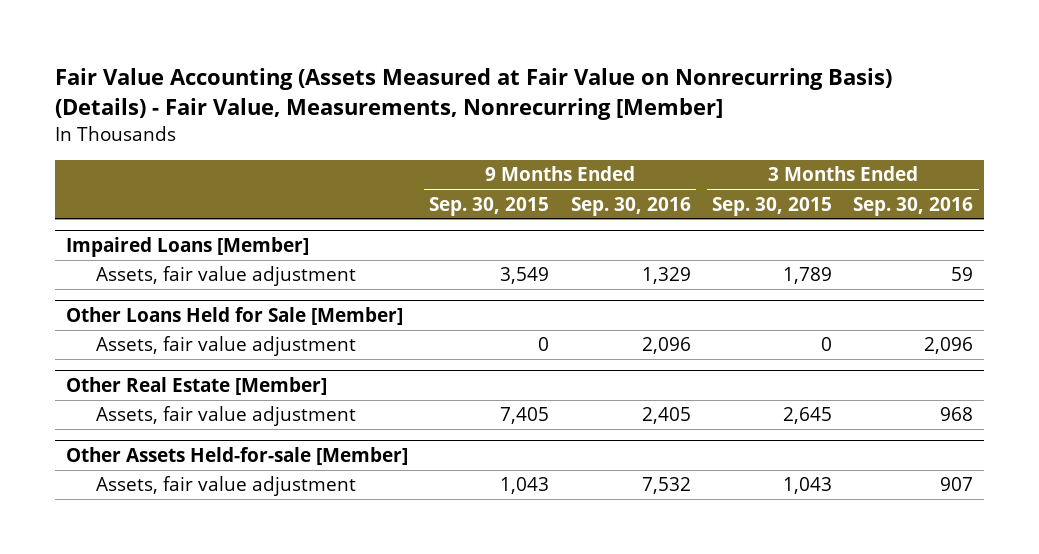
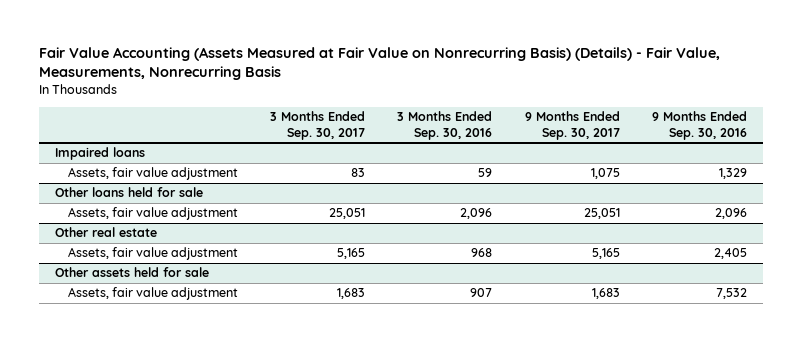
[54,67,892,120] Fair Value Accounting (Assets Measured at Fair Value on Nonrecurring Basis) (Details) - Fair Value, Measurements, Nonrecurring [Member] -> [38,47,720,81] Fair Value Accounting (Assets Measured at Fair Value on Nonrecurring Basis) (Details) - Fair Value, Measurements, Nonrecurring Basis
[429,196,550,216] Sep. 30, 2015 -> none
[712,196,833,216] Sep. 30, 2015 -> none
none -> [269,110,365,140] 3 Months Ended Sep. 30, 2017
none -> [524,110,620,140] 9 Months Ended Sep. 30, 2017
[65,236,309,257] Impaired Loans [Member] -> [54,147,145,161] Impaired loans
[65,306,403,325] Other Loans Held for Sale [Member] -> [54,187,203,198] Other loans held for sale
[65,376,327,395] Other Real Estate [Member] -> [54,227,157,238] Other real estate
[65,446,408,465] Other Assets Held-for-sale [Member] -> [54,267,209,278] Other assets held for sale

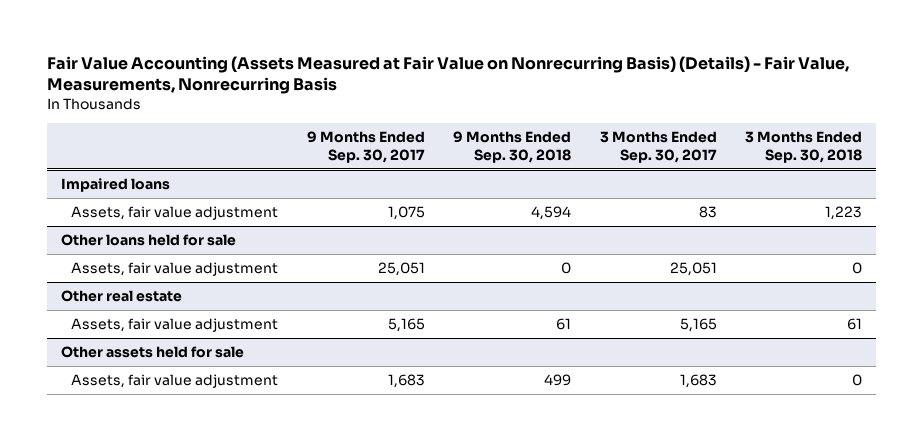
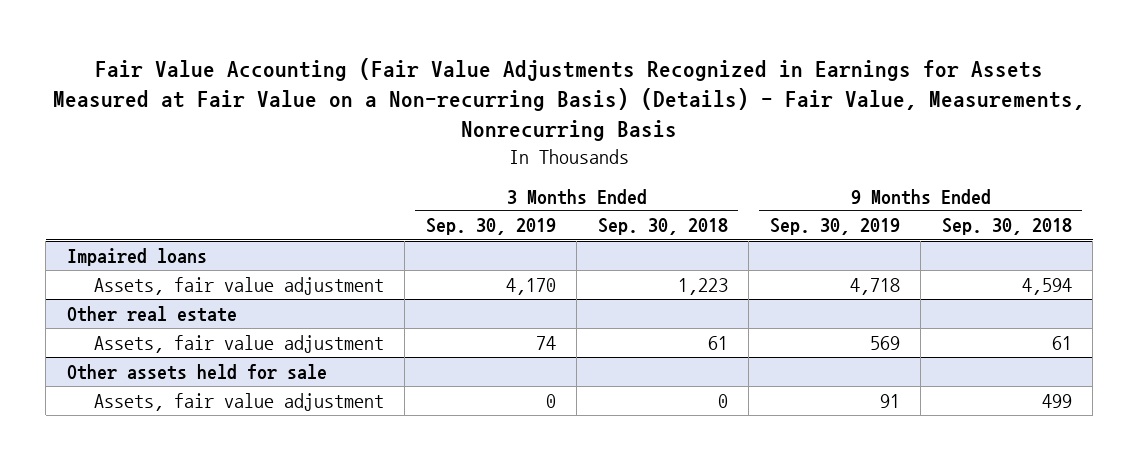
[47,55,850,95] Fair Value Accounting (Assets Measured at Fair Value on Nonrecurring Basis) (Details) - Fair Value, Measurements, Nonrecurring Basis -> [53,57,1086,142] Fair Value Accounting (Fair Value Adjustments Recognized in Earnings for Assets Measured at Fair Value on a Non-recurring Basis) (Details) - Fair Value, Measurements, Nonrecurring Basis
[306,131,425,163] 9 Months Ended Sep. 30, 2017 -> none
[599,131,717,163] 3 Months Ended Sep. 30, 2017 -> none
none -> [425,218,556,236] Sep. 30, 2019
none -> [769,218,900,236] Sep. 30, 2019
[61,234,237,247] Other loans held for sale -> none
[71,262,279,277] Assets, fair value adjustment -> none

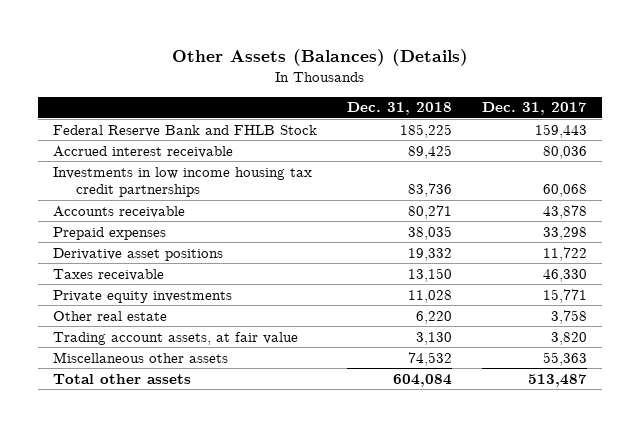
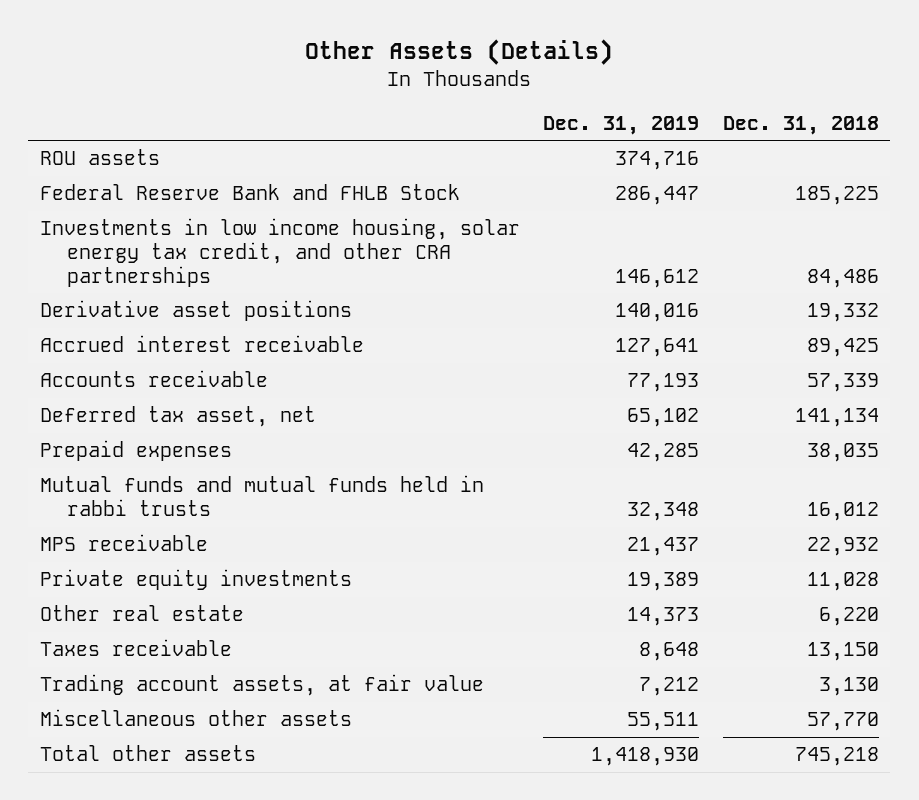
[172,48,469,66] Other Assets (Balances) (Details) -> [305,38,614,65] Other Assets (Details)
[481,102,587,116] Dec. 31, 2017 -> none
none -> [543,115,700,135] Dec. 31, 2019
none -> [39,149,160,166] ROU assets
none -> [39,218,520,287] Investments in low income housing, solar energy tax credit, and other CRA partnerships
[53,247,224,261] Derivative asset positions -> [39,300,352,322] Derivative asset positions
[53,166,313,198] Investments in low income housing tax credit partnerships -> none
[408,204,453,219] 80,271 -> [806,373,879,393] 57,339
none -> [39,406,316,428] Deferred tax asset, net
none -> [39,475,484,517] Mutual funds and mutual funds held in rabbi trusts
none -> [39,534,208,552] MPS receivable
[53,268,165,281] Taxes receivable -> [39,639,232,657] Taxes receivable
[408,351,453,366] 74,532 -> [806,712,879,732] 57,770
[393,373,453,387] 604,084 -> [794,747,879,767] 745,218

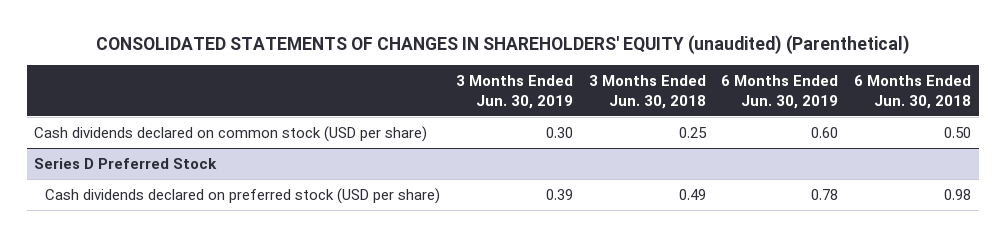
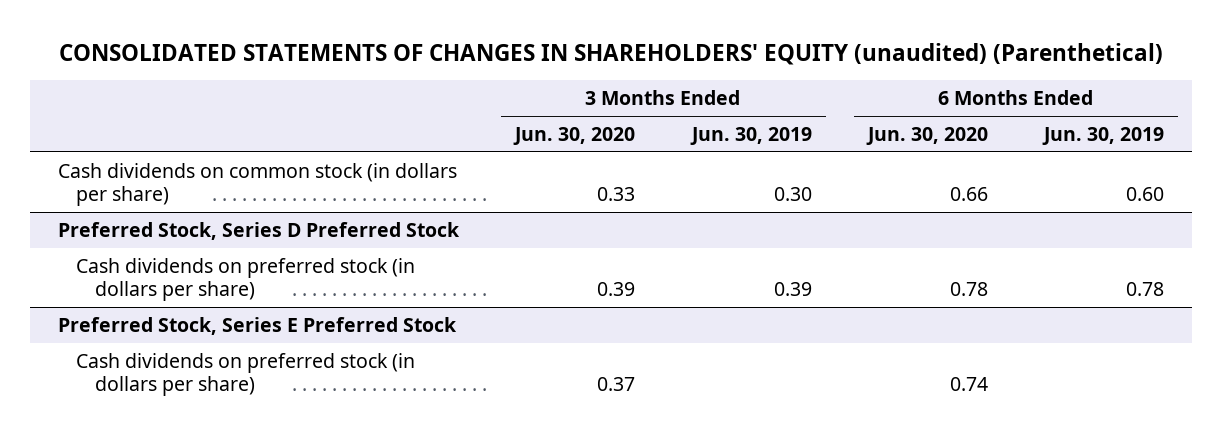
[588,74,706,109] 3 Months Ended Jun. 30, 2018 -> none
[853,74,971,109] 6 Months Ended Jun. 30, 2018 -> none
none -> [513,127,636,146] Jun. 30, 2020
none -> [865,127,988,146] Jun. 30, 2020
[34,125,428,142] Cash dividends declared on common stock (USD per share) -> [58,162,458,206] Cash dividends on common stock (in dollars per share)
[34,157,218,169] Series D Preferred Stock -> [58,221,461,240] Preferred Stock, Series D Preferred Stock
[45,187,441,204] Cash dividends declared on preferred stock (USD per share) -> [76,257,416,301] Cash dividends on preferred stock (in dollars per share)
none -> [58,316,458,335] Preferred Stock, Series E Preferred Stock
none -> [76,352,416,396] Cash dividends on preferred stock (in dollars per share)

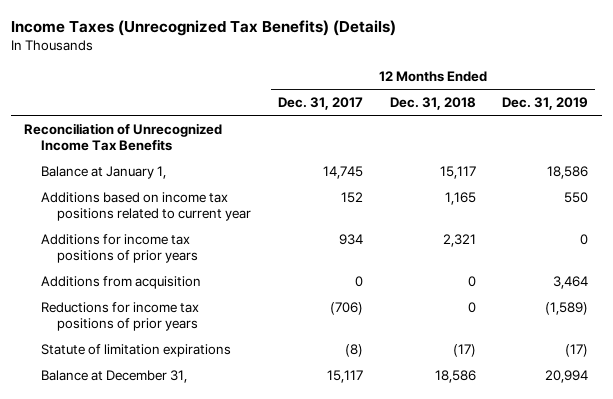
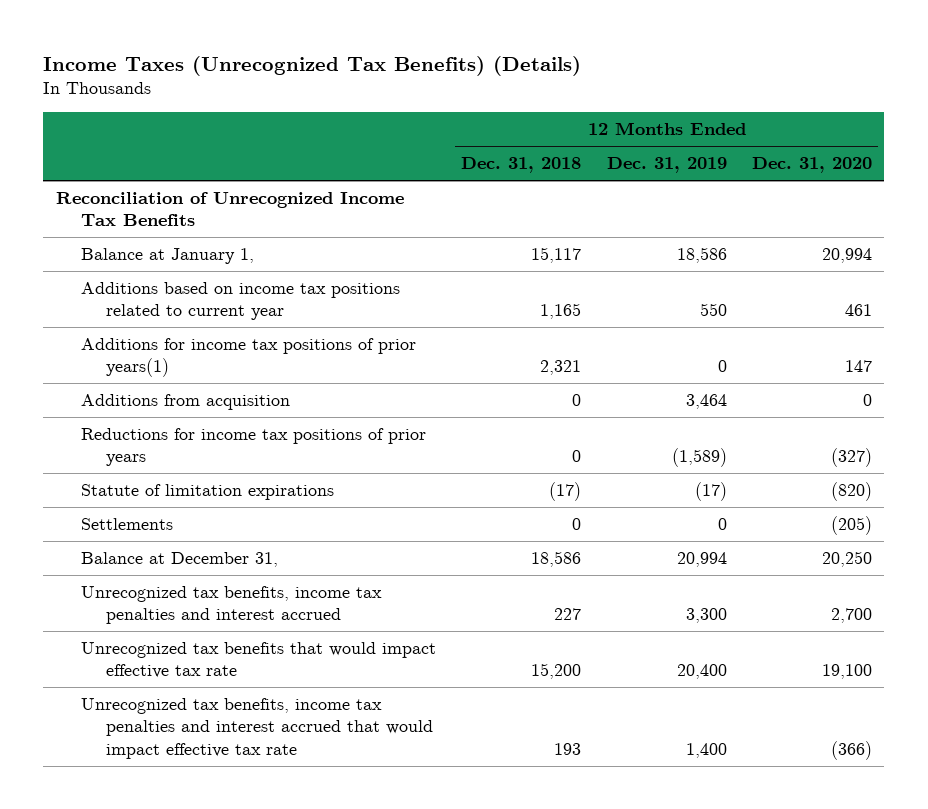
[278,96,364,110] Dec. 31, 2017 -> none
none -> [751,157,872,174] Dec. 31, 2020
[40,233,199,263] Additions for income tax positions of prior years -> [80,338,416,378] Additions for income tax positions of prior years(1)
none -> [80,518,173,531] Settlements
none -> [80,586,382,625] Unrecognized tax benefits, income tax penalties and interest accrued
none -> [80,642,436,679] Unrecognized tax benefits that would impact effective tax rate
none -> [80,698,433,759] Unrecognized tax benefits, income tax penalties and interest accrued that would impact effective tax rate

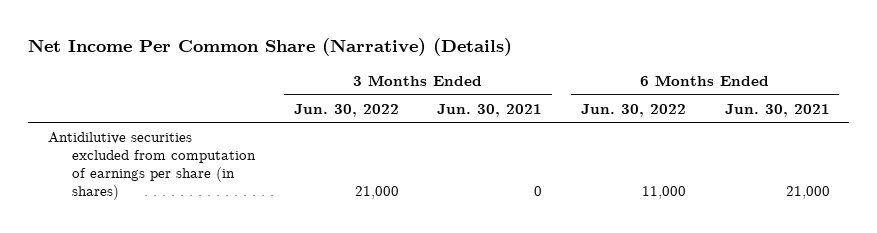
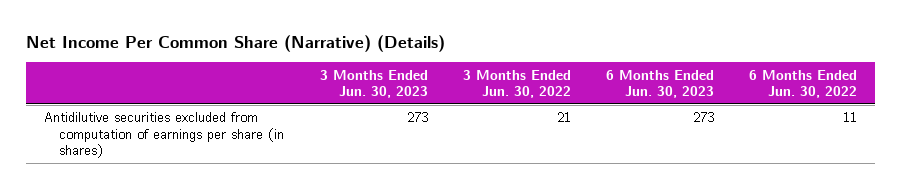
[437,103,543,117] Jun. 30, 2021 -> none
[724,103,830,117] Jun. 30, 2021 -> none
none -> [319,69,428,99] 3 Months Ended Jun. 30, 2023
none -> [606,69,715,99] 6 Months Ended Jun. 30, 2023
[354,186,399,200] 21,000 -> [556,112,571,123] 21
[642,186,687,200] 11,000 -> [843,112,858,123] 11

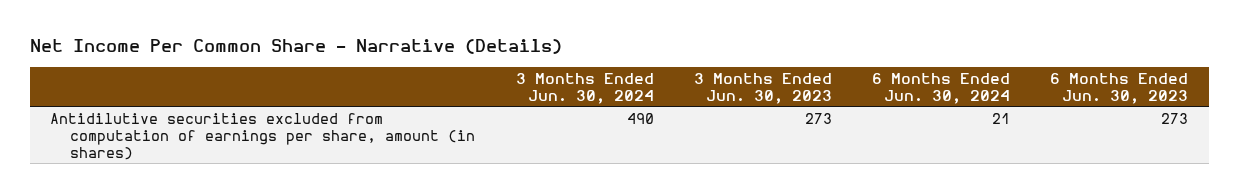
[26,35,446,53] Net Income Per Common Share (Narrative) (Details) -> [29,39,562,55] Net Income Per Common Share - Narrative (Details)
[462,69,571,99] 3 Months Ended Jun. 30, 2022 -> none
[749,69,858,99] 6 Months Ended Jun. 30, 2022 -> none
none -> [515,72,654,104] 3 Months Ended Jun. 30, 2024
none -> [872,72,1011,104] 6 Months Ended Jun. 30, 2024
[43,112,285,159] Antidilutive securities excluded from computation of earnings per share (in shares) -> [50,112,476,160] Antidilutive securities excluded from computation of earnings per share, amount (in shares)

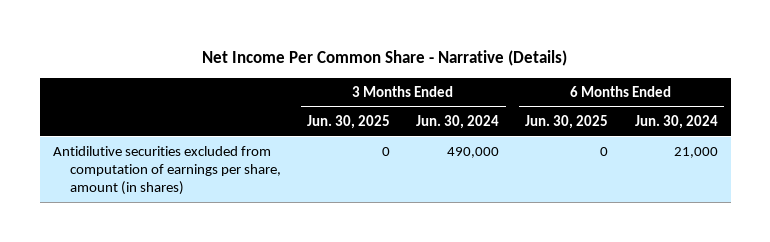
[693,72,832,104] 3 Months Ended Jun. 30, 2023 -> none
[1050,72,1189,104] 6 Months Ended Jun. 30, 2023 -> none
none -> [307,115,391,130] Jun. 30, 2025
none -> [525,115,609,130] Jun. 30, 2025
[626,112,654,124] 490 -> [447,147,500,159] 490,000
[992,112,1011,124] 21 -> [673,147,718,159] 21,000

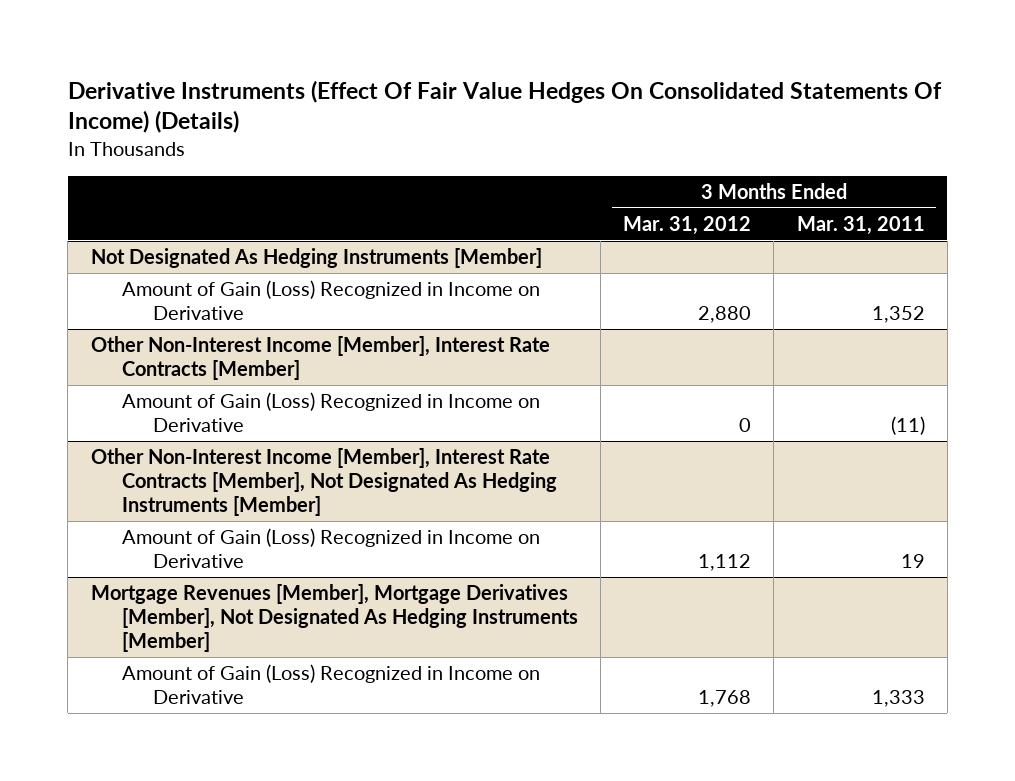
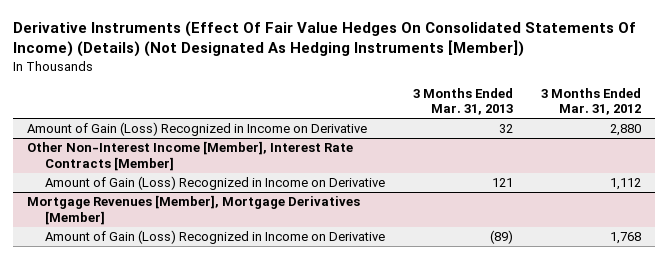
[67,79,942,134] Derivative Instruments (Effect Of Fair Value Hedges On Consolidated Statements Of Income) (Details) -> [12,20,636,57] Derivative Instruments (Effect Of Fair Value Hedges On Consolidated Statements Of Income) (Details) (Not Designated As Hedging Instruments [Member])
[796,215,925,235] Mar. 31, 2011 -> none
none -> [413,87,514,116] 3 Months Ended Mar. 31, 2013
[90,248,542,269] Not Designated As Hedging Instruments [Member] -> none
[121,392,540,433] Amount of Gain (Loss) Recognized in Income on Derivative -> none
[90,448,557,517] Other Non-Interest Income [Member], Interest Rate Contracts [Member], Not Designated As Hedging Instruments [Member] -> none
[90,584,578,653] Mortgage Revenues [Member], Mortgage Derivatives [Member], Not Designated As Hedging Instruments [Member] -> none
none -> [26,195,360,225] Mortgage Revenues [Member], Mortgage Derivatives [Member]

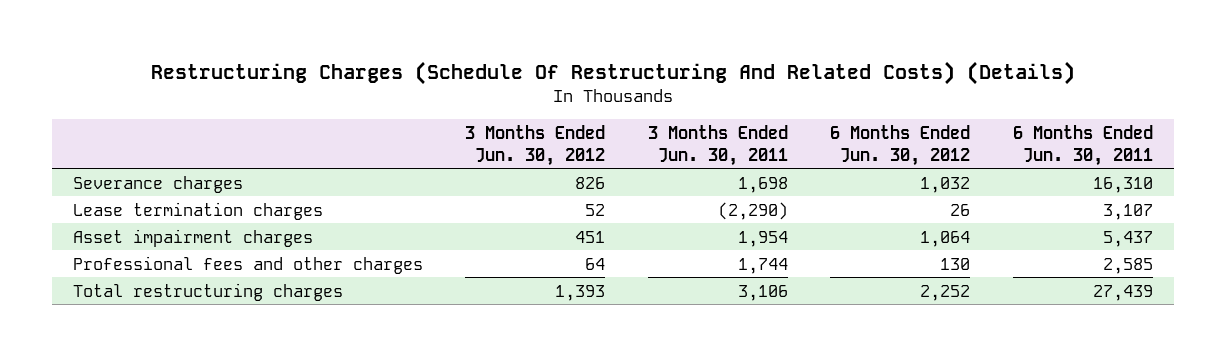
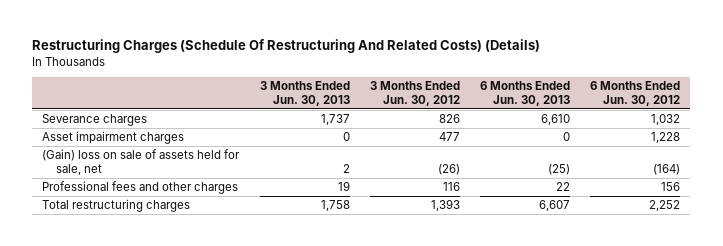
[647,124,788,166] 3 Months Ended Jun. 30, 2011 -> none
[1012,124,1153,166] 6 Months Ended Jun. 30, 2011 -> none
none -> [259,81,350,107] 3 Months Ended Jun. 30, 2013
none -> [479,81,570,107] 6 Months Ended Jun. 30, 2013
[73,201,324,220] Lease termination charges -> none
[575,230,606,243] 451 -> [438,131,460,141] 477
[920,230,971,247] 1,064 -> [651,131,681,143] 1,228
none -> [42,148,241,176] (Gain) loss on sale of assets held for sale, net
[585,257,606,270] 64 -> [442,181,460,191] 116
[940,257,971,270] 130 -> [661,181,681,191] 156

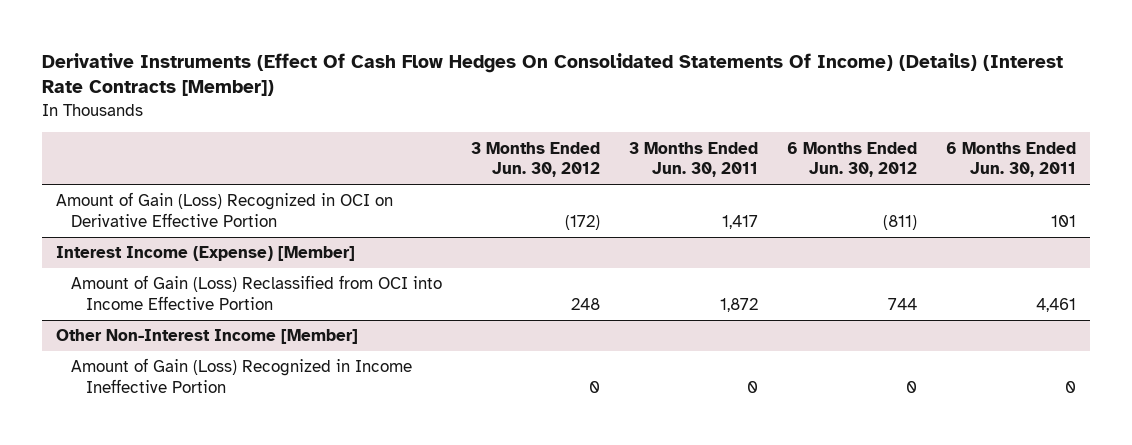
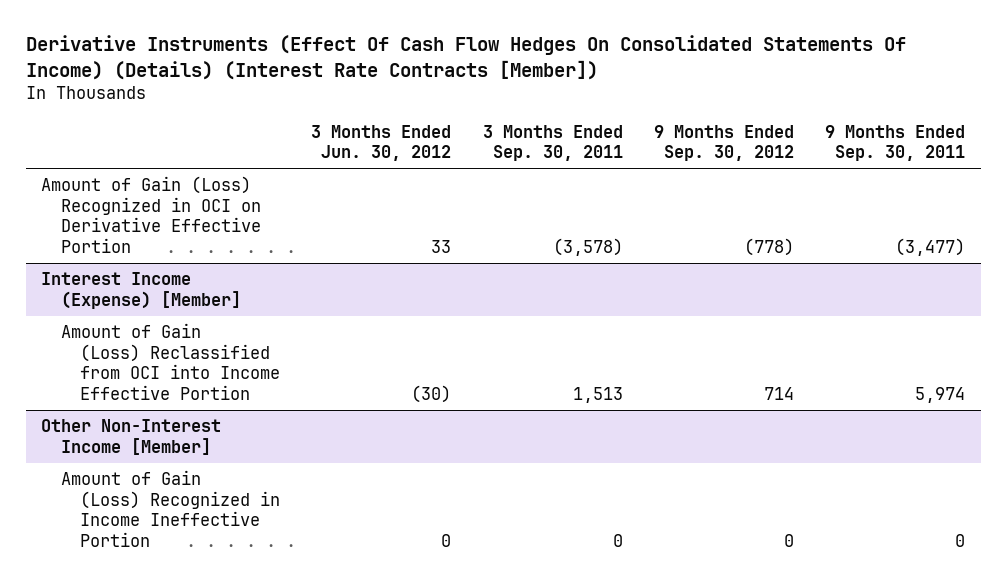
[628,141,758,178] 3 Months Ended Jun. 30, 2011 -> none
[786,141,917,178] 6 Months Ended Jun. 30, 2012 -> none
[945,141,1076,178] 6 Months Ended Jun. 30, 2011 -> none
none -> [482,124,623,162] 3 Months Ended Sep. 30, 2011
none -> [654,124,795,162] 9 Months Ended Sep. 30, 2012
none -> [825,124,966,162] 9 Months Ended Sep. 30, 2011
[565,214,601,230] (172) -> [431,240,452,254] 33
[571,297,601,310] 248 -> [411,385,452,404] (30)

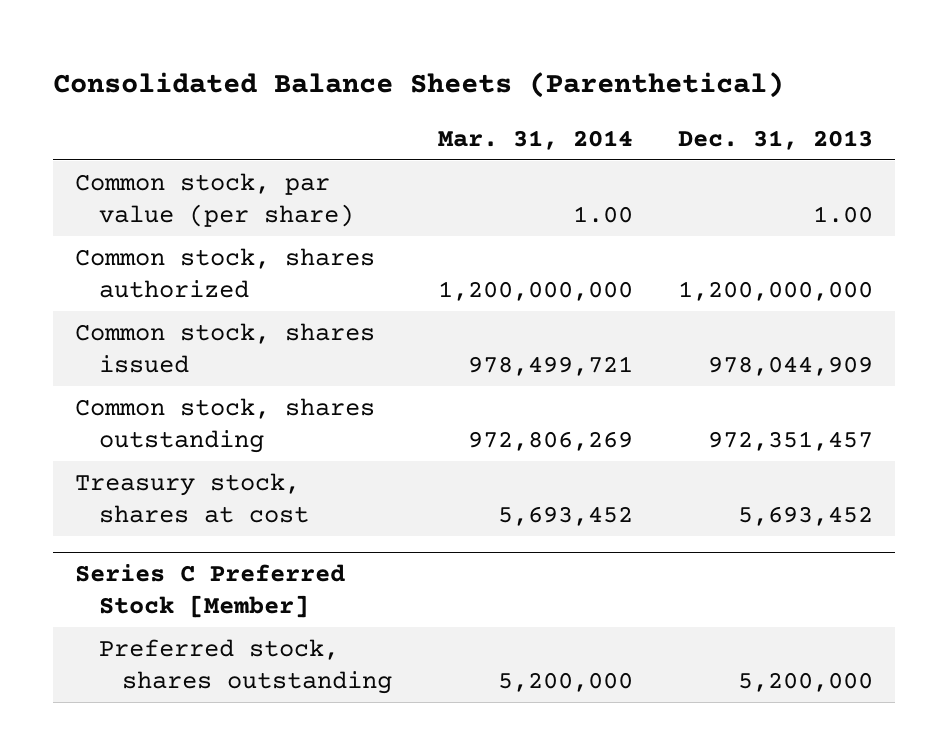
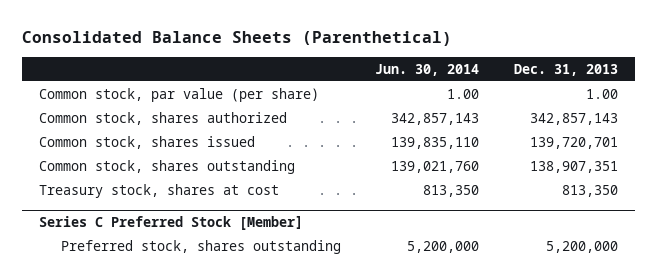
[437,129,633,150] Mar. 31, 2014 -> none
none -> [375,63,480,76] Jun. 30, 2014
[677,280,873,301] 1,200,000,000 -> [529,112,618,125] 342,857,143
[707,355,873,376] 978,044,909 -> [529,136,618,149] 139,720,701
[707,430,873,451] 972,351,457 -> [529,160,618,173] 138,907,351
[737,505,873,526] 5,693,452 -> [561,184,618,197] 813,350

